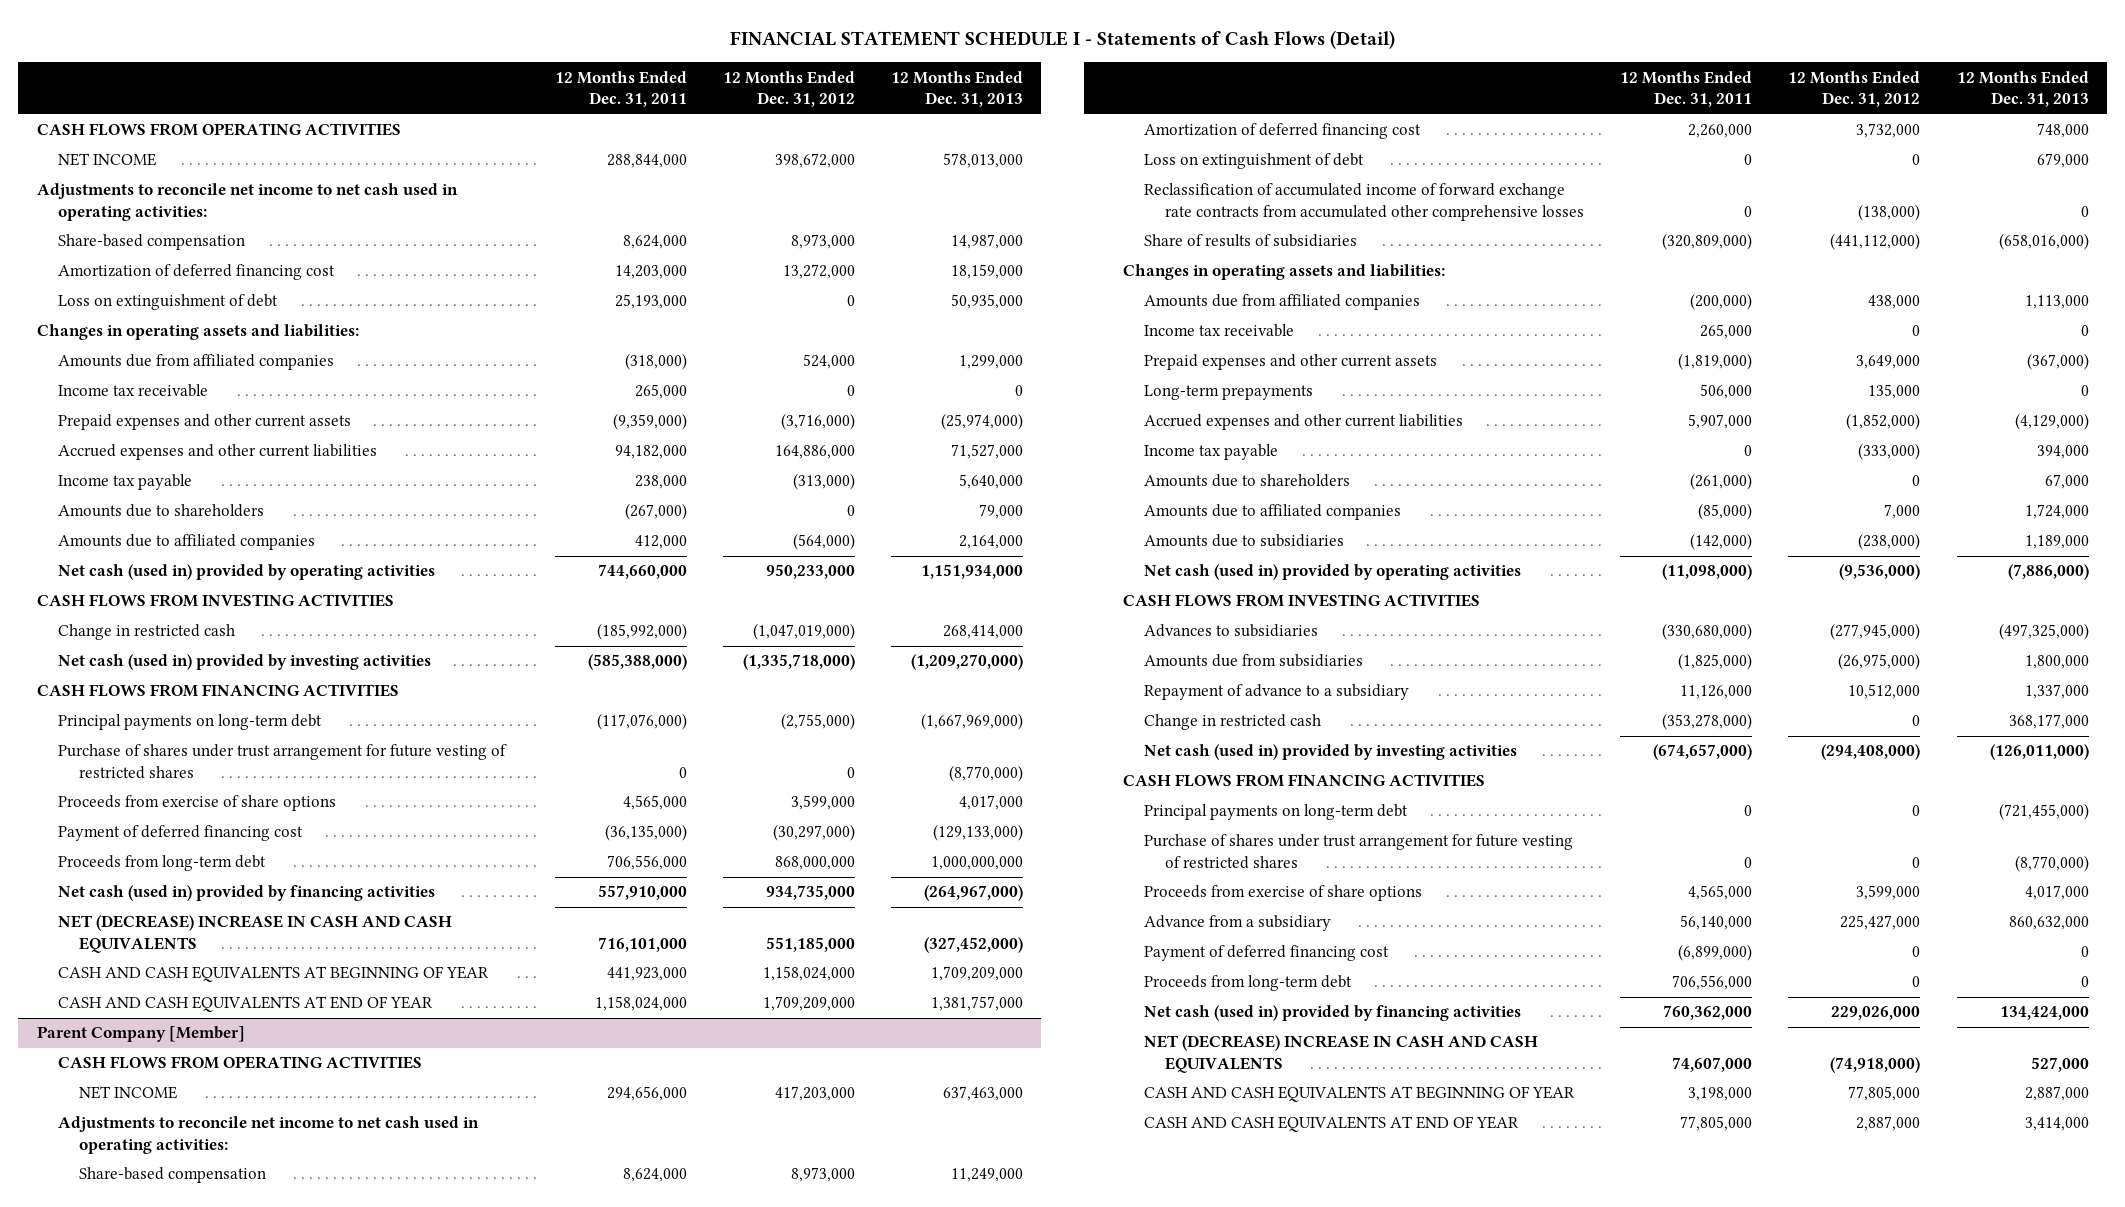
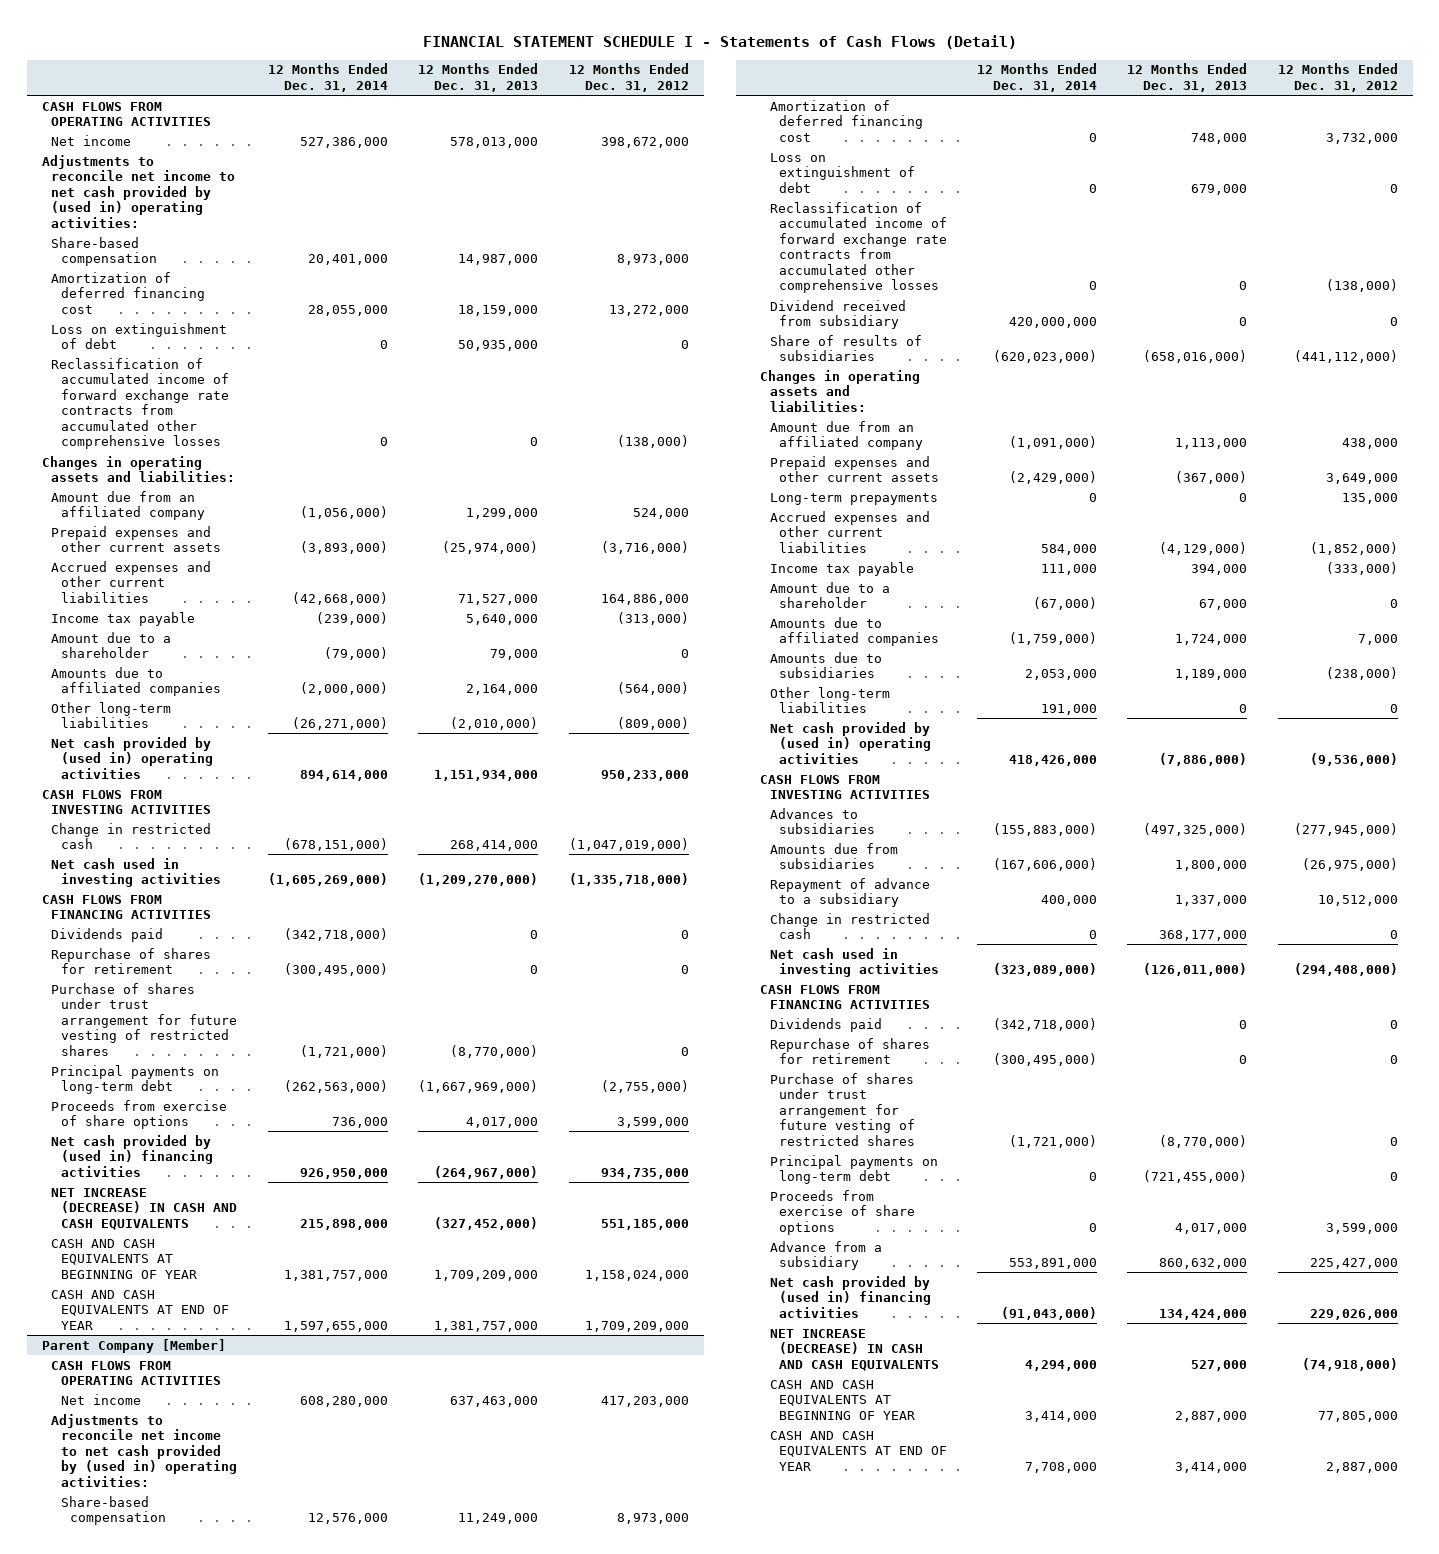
[554,70,687,108] 12 Months Ended Dec. 31, 2011 -> none
none -> [268,63,389,92] 12 Months Ended Dec. 31, 2014
[57,153,156,167] NET INCOME -> [51,134,132,146] Net income
[36,183,458,222] Adjustments to reconcile net income to net cash used in operating activities: -> [41,154,236,228] Adjustments to reconcile net income to net cash provided by (used in) operating activities:
none -> [51,357,229,450] Reclassification of accumulated income of forward exchange rate contracts from accumulated other comprehensive losses
[57,384,208,398] Income tax receivable -> none
[57,354,334,371] Amounts due from affiliated companies -> [51,490,205,521] Amount due from an affiliated company
[57,504,264,518] Amounts due to shareholders -> [51,631,172,659] Amount due to a shareholder
none -> [51,701,172,729] Other long-term liabilities
[57,564,435,581] Net cash (used in) provided by operating activities -> [51,736,213,779] Net cash provided by (used in) operating activities
[57,654,431,671] Net cash (used in) provided by investing activities -> [51,857,221,888] Net cash used in investing activities
none -> [51,927,164,942] Dividends paid
none -> [51,947,212,975] Repurchase of shares for retirement
[57,714,322,731] Principal payments on long-term debt -> [51,1064,220,1095] Principal payments on long-term debt
[57,825,303,842] Payment of deferred financing cost -> none
[57,855,266,872] Proceeds from long-term debt -> none
[57,885,435,902] Net cash (used in) provided by financing activities -> [51,1134,213,1177] Net cash provided by (used in) financing activities
[57,915,452,954] NET (DECREASE) INCREASE IN CASH AND CASH EQUIVALENTS -> [51,1187,237,1230] NET INCREASE (DECREASE) IN CASH AND CASH EQUIVALENTS
[78,1086,177,1100] NET INCOME -> [60,1393,141,1405] Net income
[57,1116,479,1155] Adjustments to reconcile net income to net cash used in operating activities: -> [51,1413,237,1487] Adjustments to reconcile net income to net cash provided by (used in) operating activities:
none -> [769,299,906,330] Dividend received from subsidiary
[1144,324,1295,338] Income tax receivable -> none
[1144,294,1421,311] Amounts due from affiliated companies -> [769,420,924,451] Amount due from an affiliated company
[1144,474,1351,488] Amounts due to shareholders -> [769,581,890,609] Amount due to a shareholder
none -> [769,686,890,714] Other long-term liabilities
[1144,564,1522,581] Net cash (used in) provided by operating activities -> [769,721,932,764] Net cash provided by (used in) operating activities
[1144,744,1518,761] Net cash (used in) provided by investing activities -> [769,947,940,978] Net cash used in investing activities
none -> [769,1017,882,1032] Dividends paid
none -> [769,1037,930,1065] Repurchase of shares for retirement
[1144,804,1409,821] Principal payments on long-term debt -> [769,1154,938,1185] Principal payments on long-term debt
[1144,945,1390,962] Payment of deferred financing cost -> none
[1144,975,1353,992] Proceeds from long-term debt -> none
[1144,1005,1522,1022] Net cash (used in) provided by financing activities -> [769,1275,932,1318] Net cash provided by (used in) financing activities
[1144,1035,1539,1074] NET (DECREASE) INCREASE IN CASH AND CASH EQUIVALENTS -> [769,1328,940,1371] NET INCREASE (DECREASE) IN CASH AND CASH EQUIVALENTS

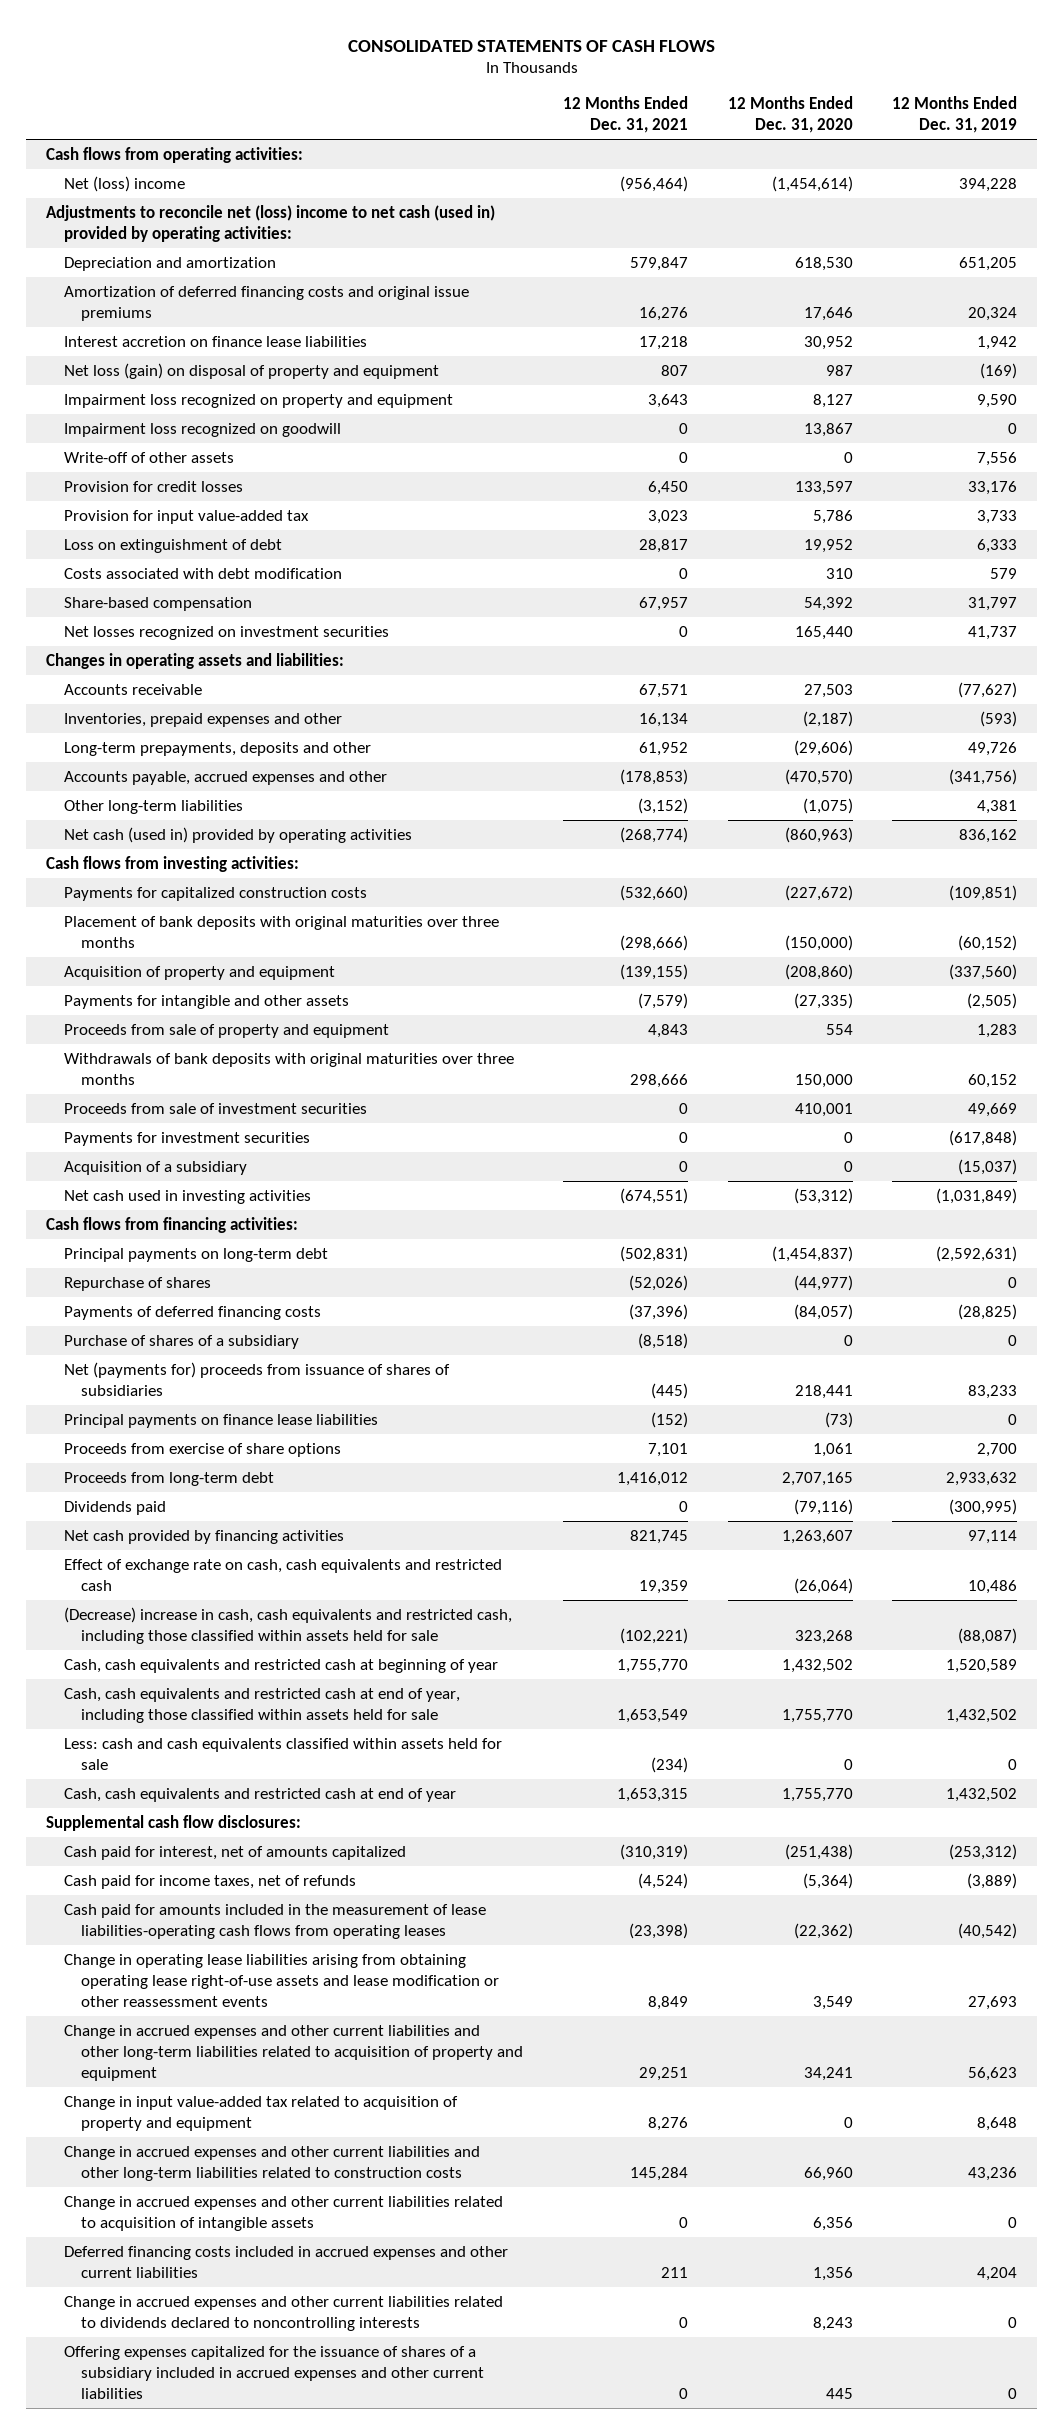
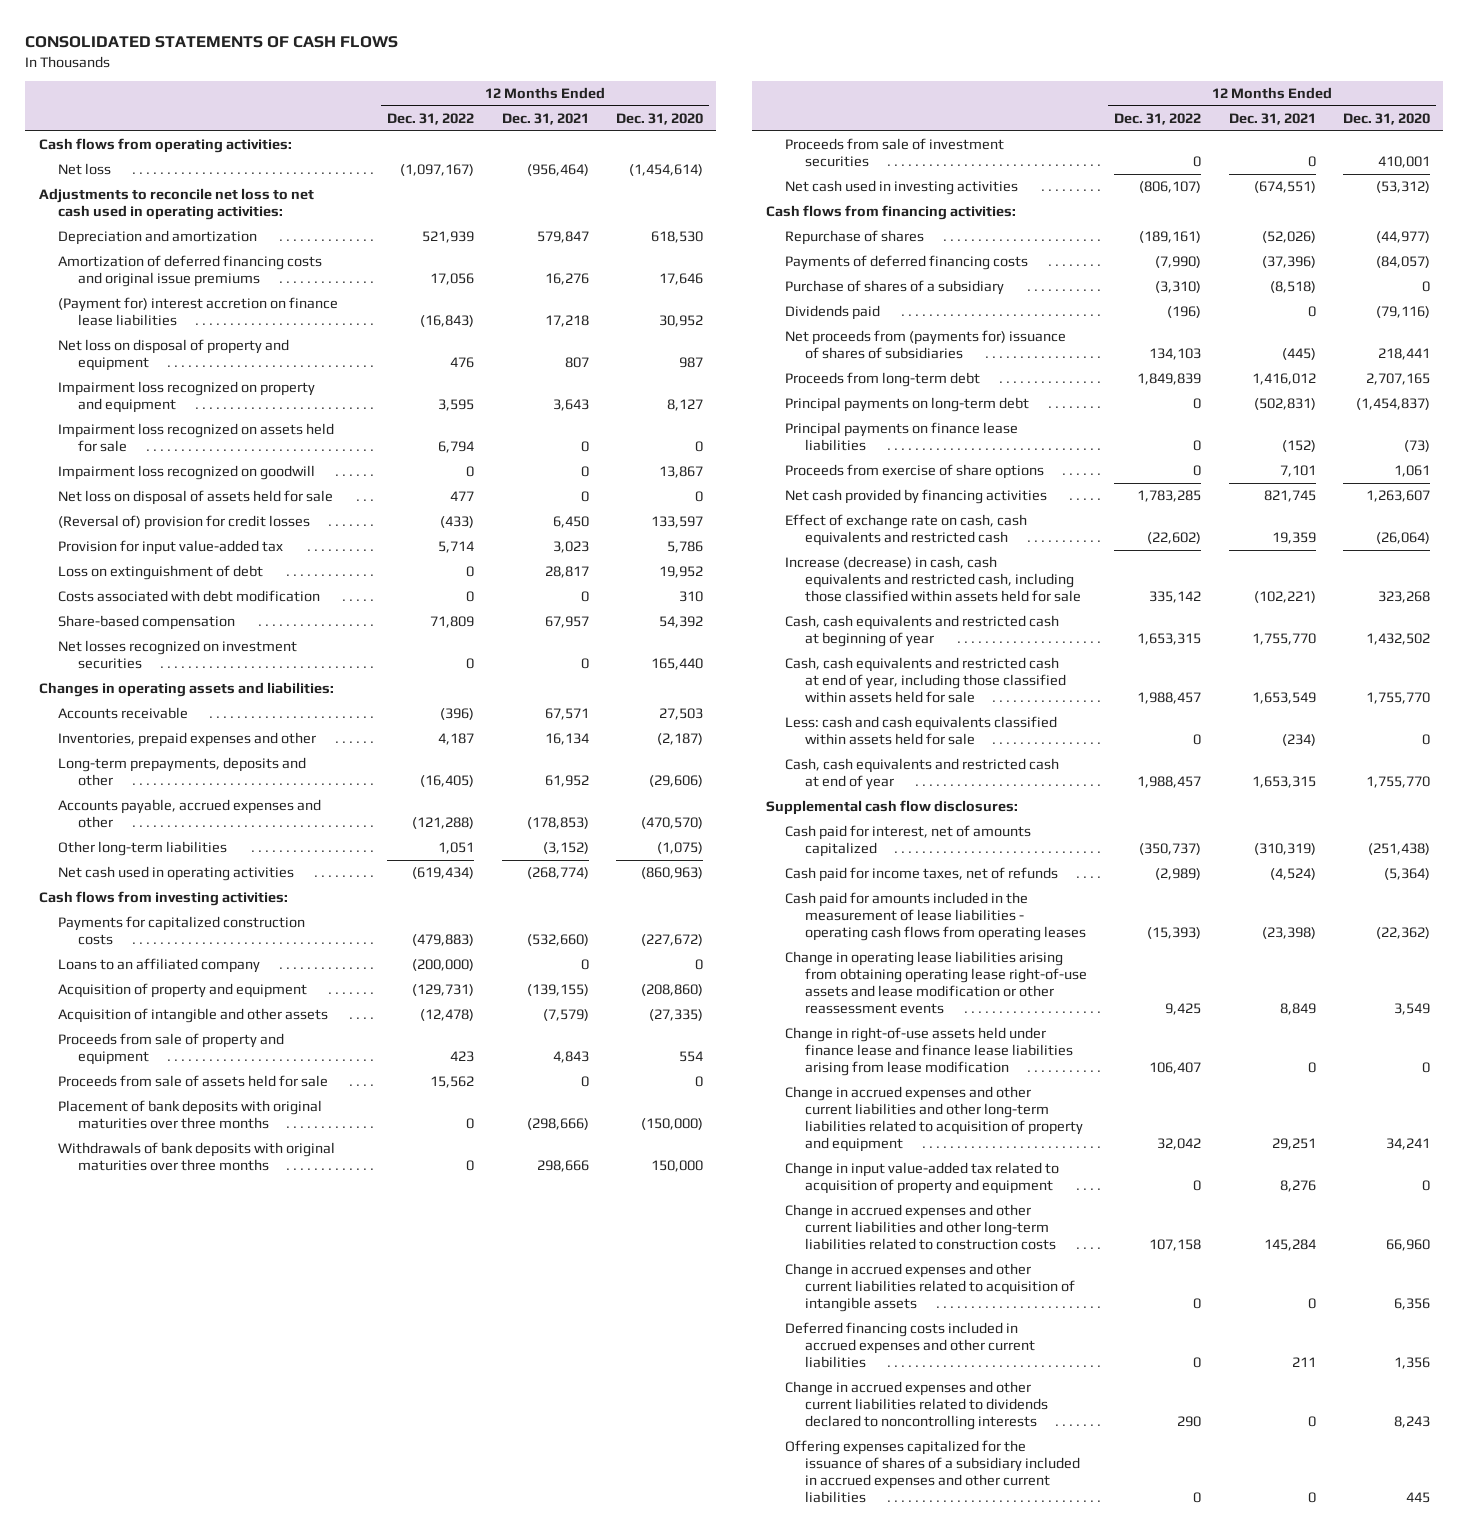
[892,96,1018,134] 12 Months Ended Dec. 31, 2019 -> none
none -> [387,112,475,125] Dec. 31, 2022
[63,175,185,192] Net (loss) income -> [58,163,112,176] Net loss
[46,204,496,242] Adjustments to reconcile net (loss) income to net cash (used in) provided by operating activities: -> [38,188,314,221] Adjustments to reconcile net loss to net cash used in operating activities:
[63,335,367,347] Interest accretion on finance lease liabilities -> [58,297,339,327] (Payment for) interest accretion on finance lease liabilities
[63,362,439,379] Net loss (gain) on disposal of property and equipment -> [58,339,290,372] Net loss on disposal of property and equipment
none -> [58,423,335,453] Impairment loss recognized on assets held for sale
[63,451,234,463] Write-off of other assets -> none
none -> [58,490,334,506] Net loss on disposal of assets held for sale
[63,480,243,492] Provision for credit losses -> [58,515,311,531] (Reversal of) provision for credit losses
[63,826,412,843] Net cash (used in) provided by operating activities -> [58,866,295,882] Net cash used in operating activities
none -> [58,958,261,974] Loans to an affiliated company
[63,994,349,1009] Payments for intangible and other assets -> [58,1008,329,1024] Acquisition of intangible and other assets
none -> [58,1075,329,1088] Proceeds from sale of assets held for sale
[63,915,499,948] Placement of bank deposits with original maturities over three months -> [58,1100,323,1130] Placement of bank deposits with original maturities over three months
[63,1131,310,1146] Payments for investment securities -> none
[63,1160,247,1175] Acquisition of a subsidiary -> none
[63,1500,166,1515] Dividends paid -> [785,305,881,321] Dividends paid
[63,1361,450,1396] Net (payments for) proceeds from issuance of shares of subsidiaries -> [785,330,1067,360] Net proceeds from (payments for) issuance of shares of subsidiaries
[63,1471,274,1486] Proceeds from long-term debt -> [785,372,981,388] Proceeds from long-term debt
[63,1247,328,1262] Principal payments on long-term debt -> [785,397,1030,413] Principal payments on long-term debt
[63,1606,512,1644] (Decrease) increase in cash, cash equivalents and restricted cash, including those classified within assets held for sale -> [785,556,1082,603] Increase (decrease) in cash, cash equivalents and restricted cash, including those classified within assets held for sale
[63,1903,486,1939] Cash paid for amounts included in the measurement of lease liabilities-operating cash flows from operating leases -> [785,892,1087,942] Cash paid for amounts included in the measurement of lease liabilities - operating cash flows from operating leases
none -> [785,1027,1074,1077] Change in right-of-use assets held under finance lease and finance lease liabilities arising from lease modification

